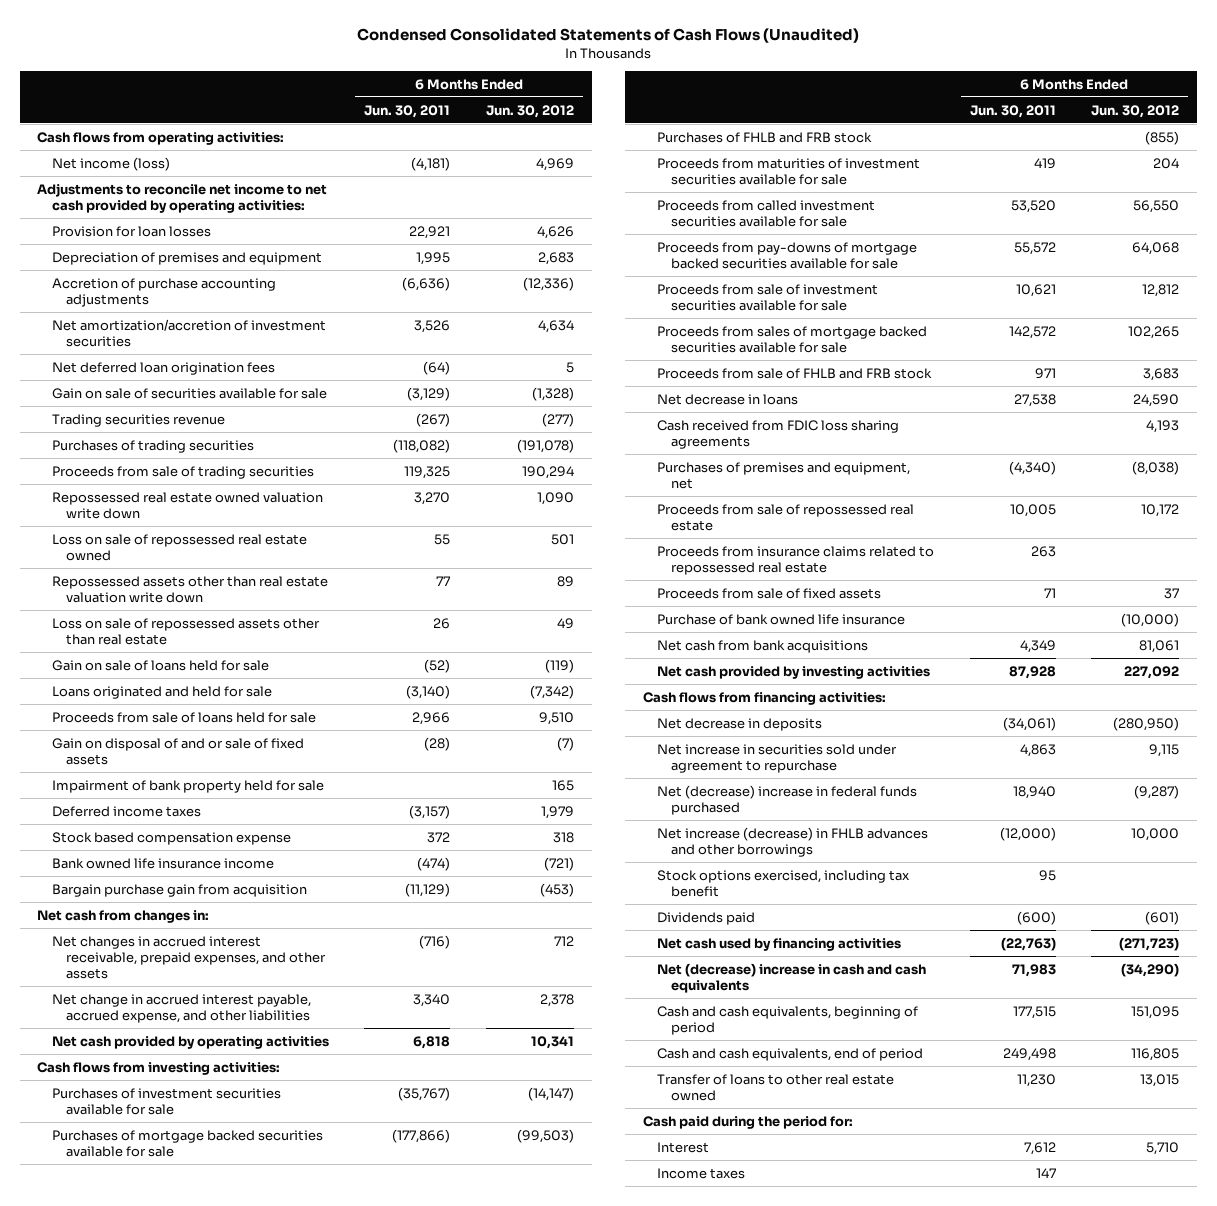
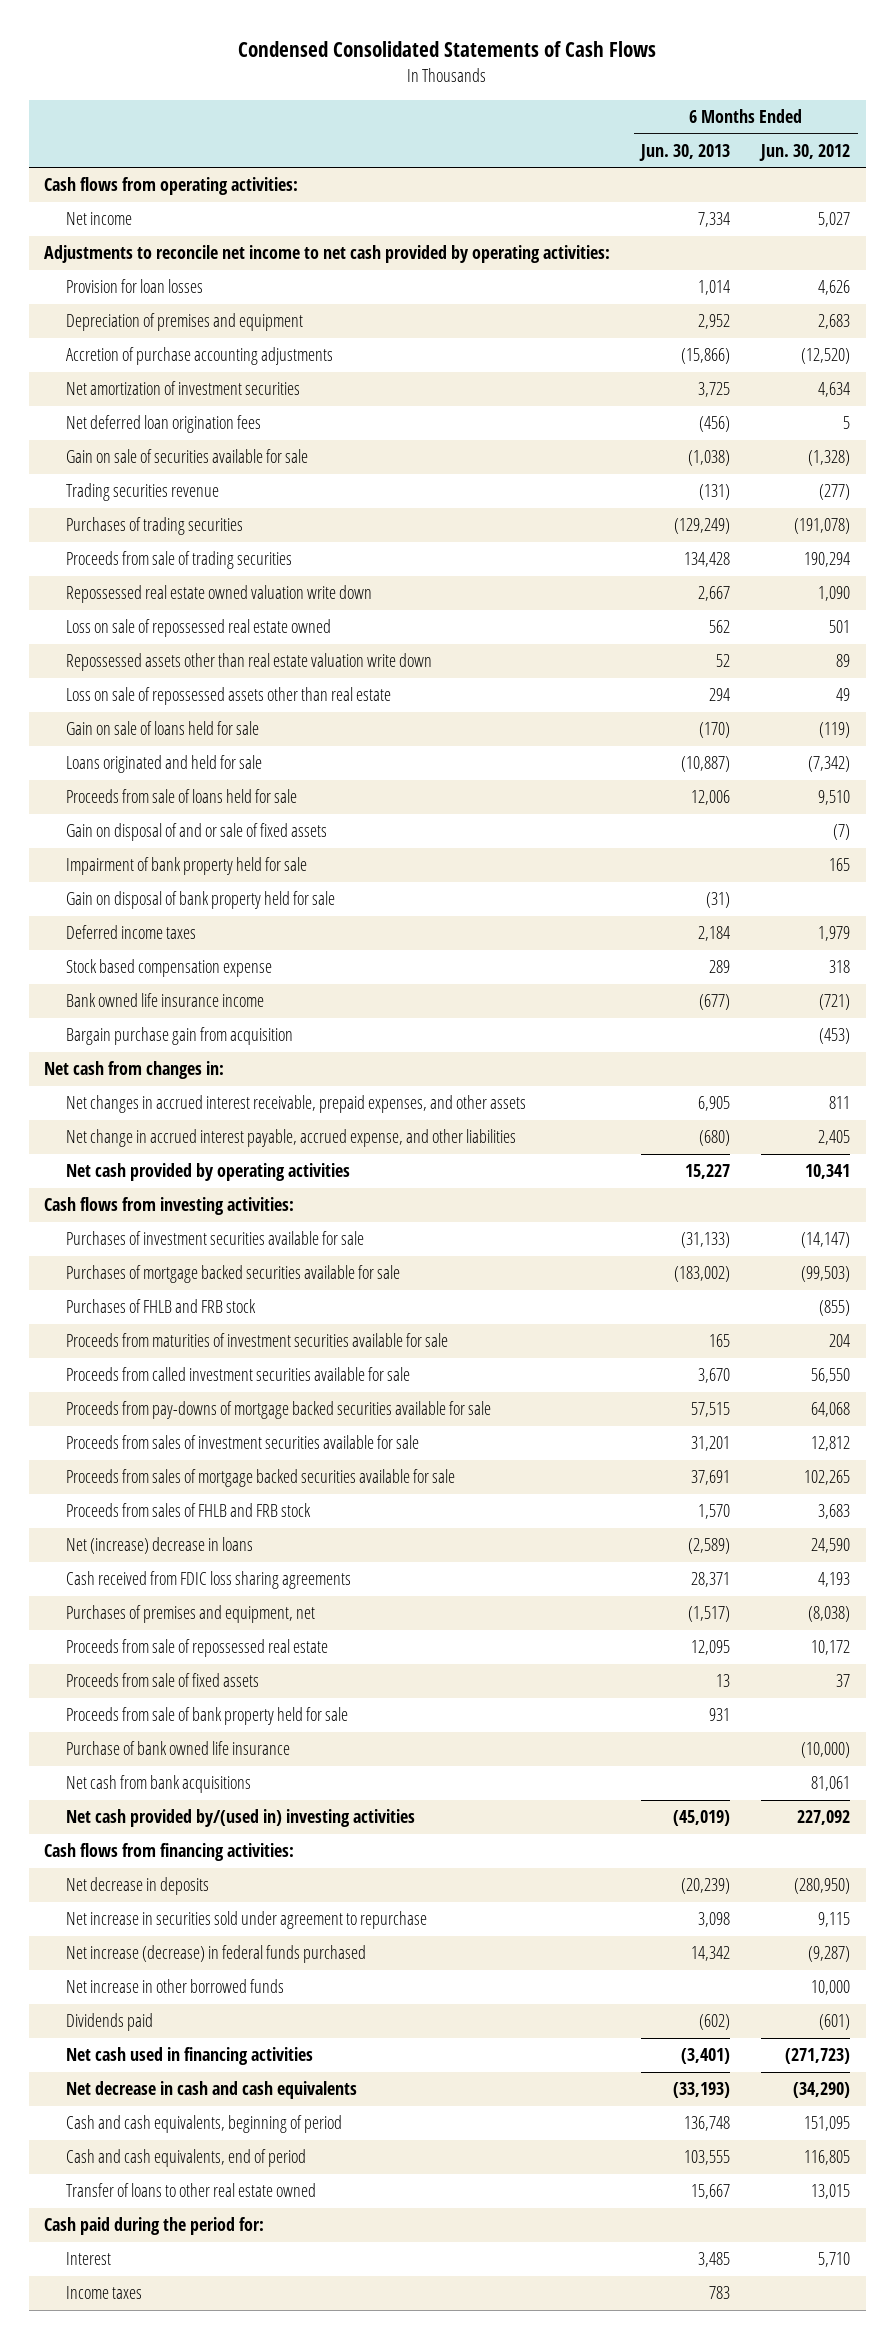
[357,28,860,44] Condensed Consolidated Statements of Cash Flows (Unaudited) -> [238,40,657,57] Condensed Consolidated Statements of Cash Flows
[364,104,451,118] Jun. 30, 2011 -> none
none -> [639,143,731,161] Jun. 30, 2013
[51,156,170,171] Net income (loss) -> [65,212,132,226] Net income
[535,157,574,171] 4,969 -> [818,212,851,228] 5,027
[522,276,574,291] (12,336) -> [801,348,851,365] (12,520)
[51,318,326,347] Net amortization/accretion of investment securities -> [65,381,300,396] Net amortization of investment securities
none -> [65,891,335,910] Gain on disposal of bank property held for sale
[553,935,574,946] 712 -> [829,1096,851,1110] 811
[539,993,574,1007] 2,378 -> [818,1130,851,1146] 2,405
[656,283,878,311] Proceeds from sale of investment securities available for sale -> [65,1435,419,1450] Proceeds from sales of investment securities available for sale
[656,367,932,379] Proceeds from sale of FHLB and FRB stock -> [65,1503,311,1518] Proceeds from sales of FHLB and FRB stock
[656,393,798,405] Net decrease in loans -> [65,1537,253,1555] Net (increase) decrease in loans
[656,545,934,575] Proceeds from insurance claims related to repossessed real estate -> none
none -> [65,1707,348,1726] Proceeds from sale of bank property held for sale
[656,665,930,679] Net cash provided by investing activities -> [65,1809,415,1828] Net cash provided by/(used in) investing activities
[656,869,910,897] Stock options exercised, including tax benefit -> none
[656,784,917,815] Net (decrease) increase in federal funds purchased -> [65,1945,366,1964] Net increase (decrease) in federal funds purchased
[656,826,928,857] Net increase (decrease) in FHLB advances and other borrowings -> [65,1979,284,1994] Net increase in other borrowed funds
[656,937,901,951] Net cash used by financing activities -> [65,2047,313,2066] Net cash used in financing activities
[656,962,926,993] Net (decrease) increase in cash and cash equivalents -> [65,2081,357,2100] Net decrease in cash and cash equivalents

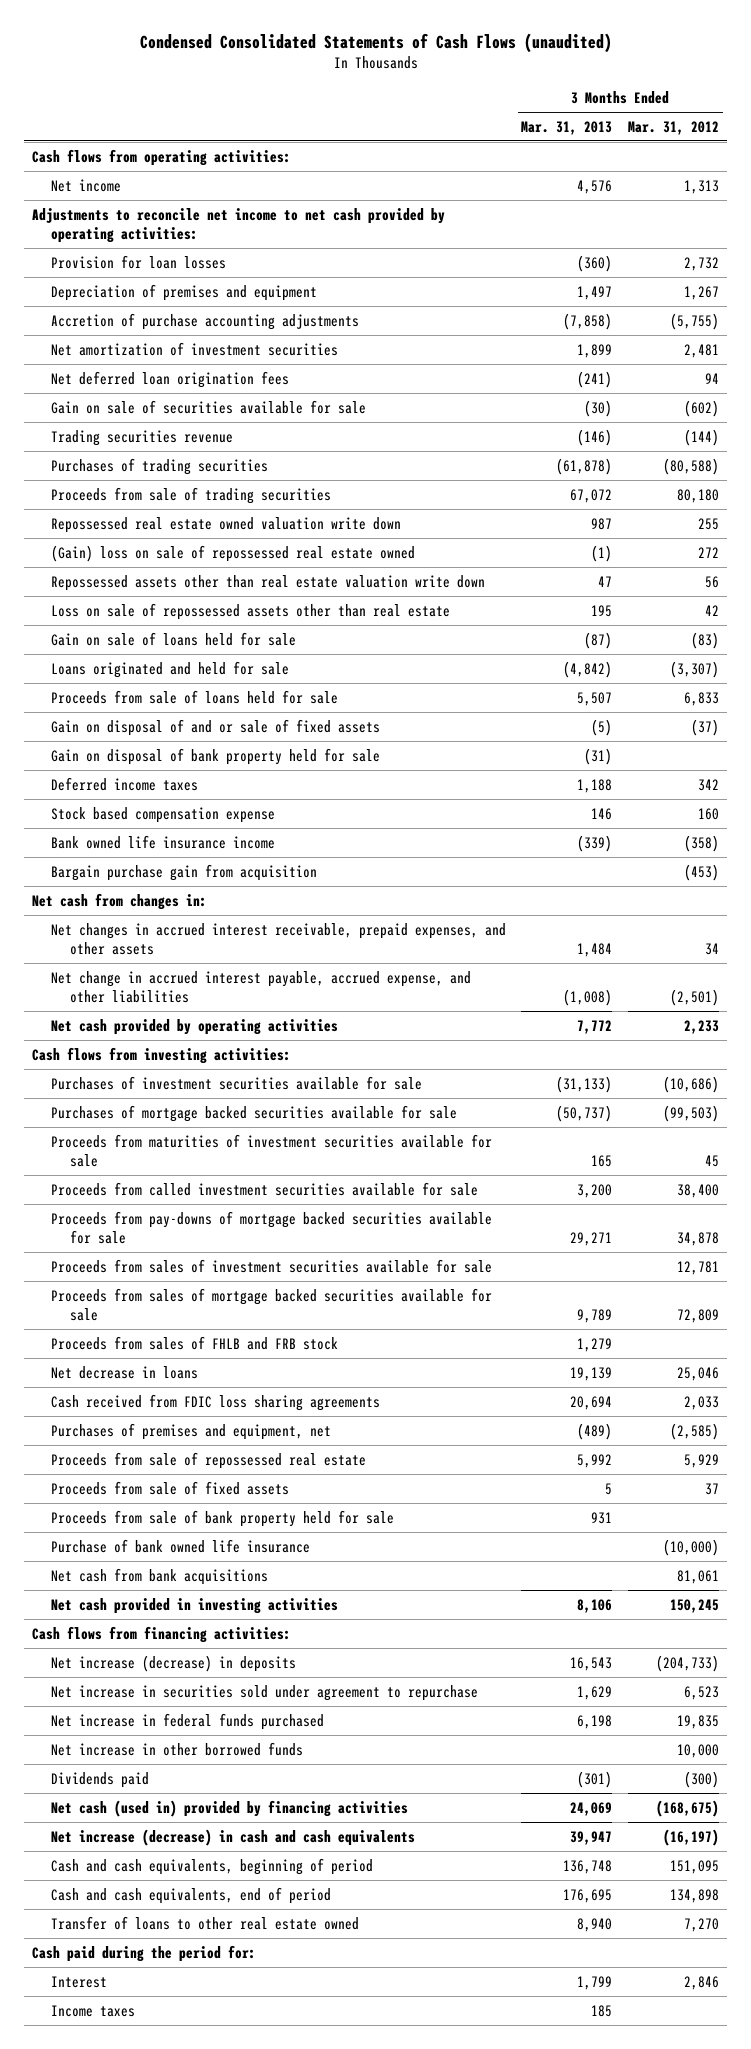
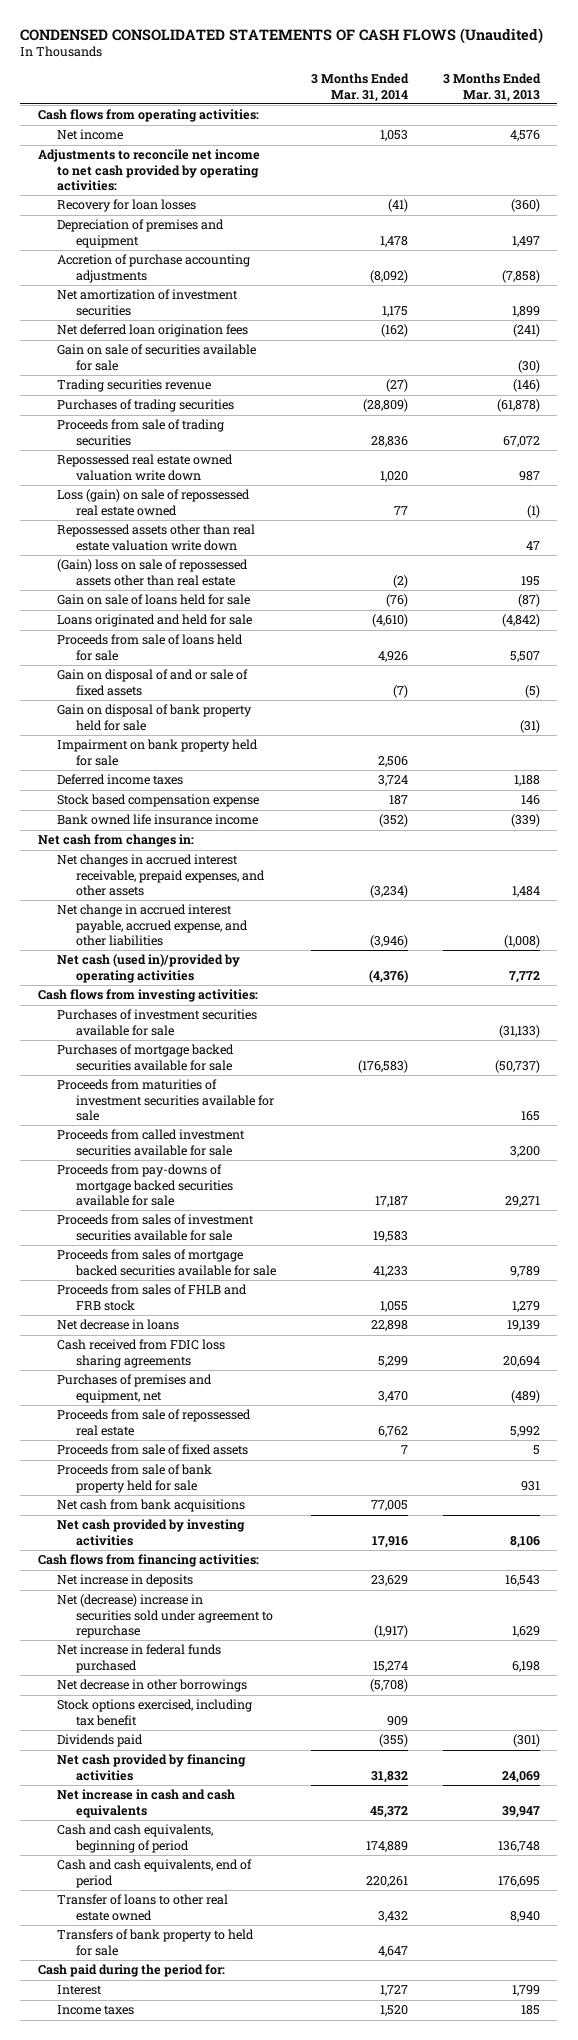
[139,32,612,53] Condensed Consolidated Statements of Cash Flows (unaudited) -> [20,27,544,44] CONDENSED CONSOLIDATED STATEMENTS OF CASH FLOWS (Unaudited)
[628,120,720,135] Mar. 31, 2012 -> none
none -> [310,73,409,102] 3 Months Ended Mar. 31, 2014
[50,254,226,269] Provision for loan losses -> [56,199,196,213] Recovery for loan losses
[50,544,415,562] (Gain) loss on sale of repossessed real estate owned -> [56,489,250,516] Loss (gain) on sale of repossessed real estate owned
[50,602,450,620] Loss on sale of repossessed assets other than real estate -> [56,559,248,586] (Gain) loss on sale of repossessed assets other than real estate
none -> [56,739,258,766] Impairment on bank property held for sale
[50,863,317,881] Bargain purchase gain from acquisition -> none
[50,1018,338,1035] Net cash provided by operating activities -> [56,954,240,983] Net cash (used in)/provided by operating activities
[50,1538,310,1553] Purchase of bank owned life insurance -> none
[50,1597,338,1614] Net cash provided in investing activities -> [56,1519,245,1546] Net cash provided by investing activities
[50,1654,296,1672] Net increase (decrease) in deposits -> [56,1574,193,1588] Net increase in deposits
[50,1684,478,1701] Net increase in securities sold under agreement to repurchase -> [56,1594,273,1639] Net (decrease) increase in securities sold under agreement to repurchase
[50,1741,303,1756] Net increase in other borrowed funds -> [56,1679,247,1693] Net decrease in other borrowings
none -> [56,1699,252,1726] Stock options exercised, including tax benefit
[50,1799,408,1817] Net cash (used in) provided by financing activities -> [56,1754,246,1781] Net cash provided by financing activities
[50,1828,415,1846] Net increase (decrease) in cash and cash equivalents -> [56,1789,235,1818] Net increase in cash and cash equivalents
none -> [56,1929,254,1956] Transfers of bank property to held for sale

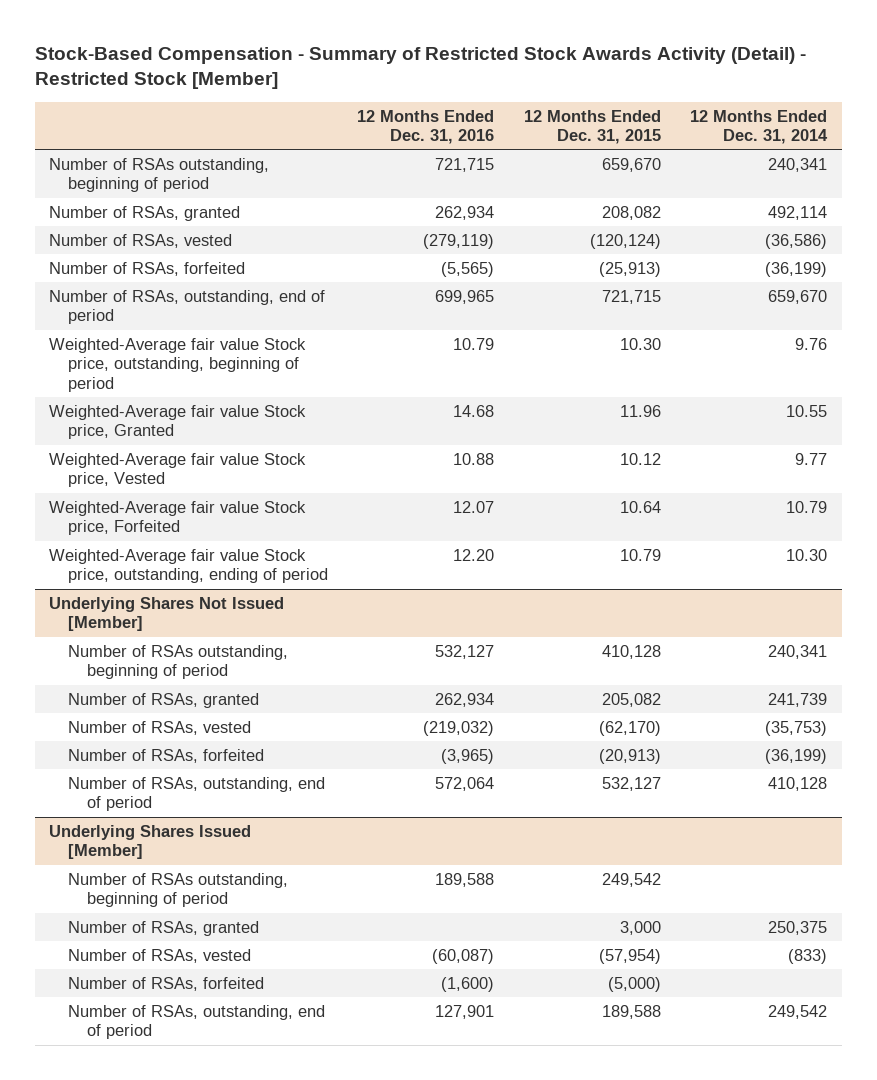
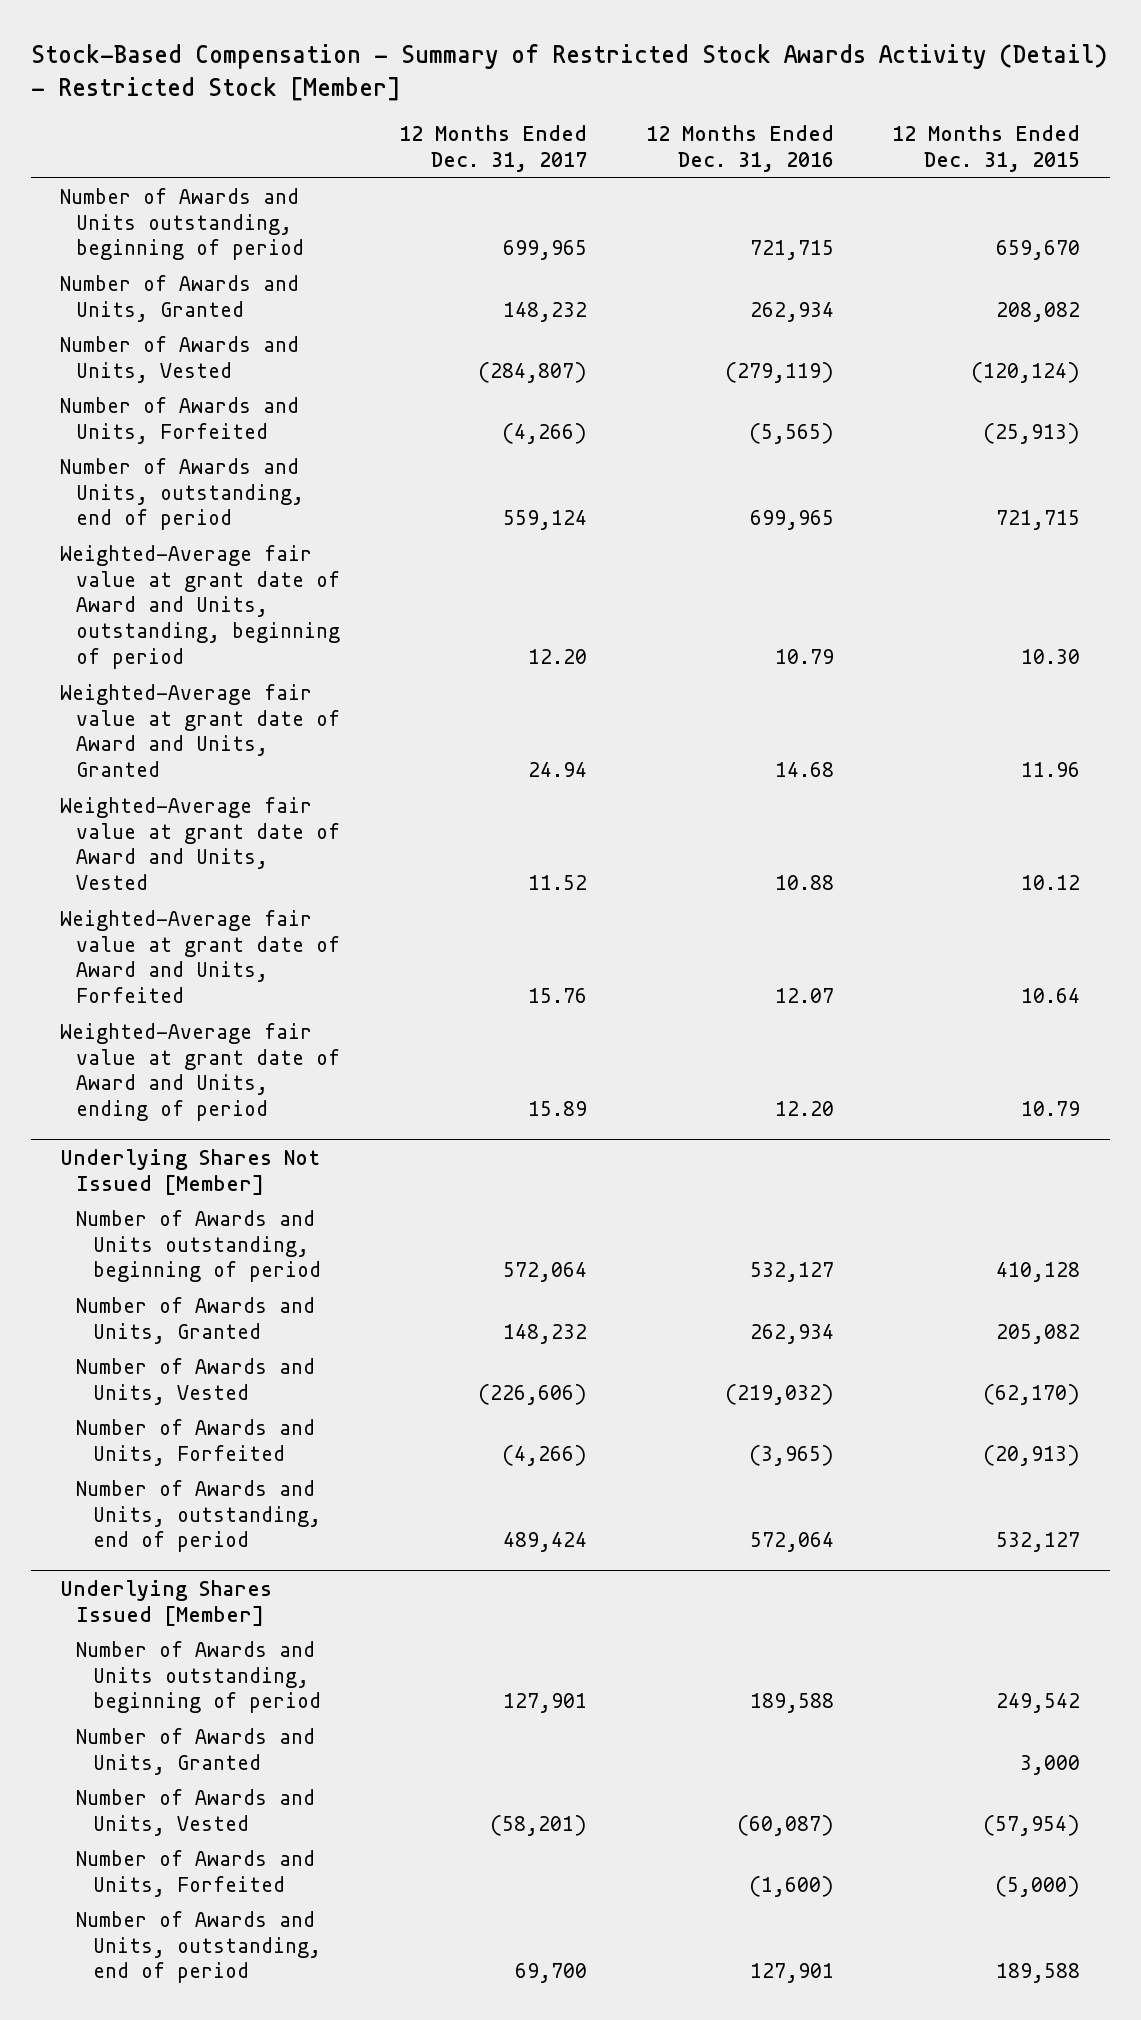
[690,109,829,144] 12 Months Ended Dec. 31, 2014 -> none
none -> [399,125,588,173] 12 Months Ended Dec. 31, 2017
[49,157,270,193] Number of RSAs outstanding, beginning of period -> [60,187,305,261] Number of Awards and Units outstanding, beginning of period
[49,205,241,221] Number of RSAs, granted -> [60,274,300,322] Number of Awards and Units, Granted
[49,233,233,248] Number of RSAs, vested -> [60,335,300,383] Number of Awards and Units, Vested
[49,261,246,276] Number of RSAs, forfeited -> [60,396,300,444] Number of Awards and Units, Forfeited
[49,289,326,325] Number of RSAs, outstanding, end of period -> [60,457,305,531] Number of Awards and Units, outstanding, end of period
[49,337,307,392] Weighted-Average fair value Stock price, outstanding, beginning of period -> [60,544,341,670] Weighted-Average fair value at grant date of Award and Units, outstanding, beginning of period
[49,404,307,440] Weighted-Average fair value Stock price, Granted -> [60,683,341,778] Weighted-Average fair value at grant date of Award and Units, Granted
[49,452,307,488] Weighted-Average fair value Stock price, Vested -> [60,796,341,891] Weighted-Average fair value at grant date of Award and Units, Vested
[49,500,307,536] Weighted-Average fair value Stock price, Forfeited -> [60,909,341,1004] Weighted-Average fair value at grant date of Award and Units, Forfeited
[49,548,328,584] Weighted-Average fair value Stock price, outstanding, ending of period -> [60,1022,341,1122] Weighted-Average fair value at grant date of Award and Units, ending of period
[67,644,288,680] Number of RSAs outstanding, beginning of period -> [76,1209,321,1283] Number of Awards and Units outstanding, beginning of period
[67,692,259,708] Number of RSAs, granted -> [76,1296,316,1344] Number of Awards and Units, Granted
[67,720,251,735] Number of RSAs, vested -> [76,1357,316,1405] Number of Awards and Units, Vested
[67,748,264,763] Number of RSAs, forfeited -> [76,1418,316,1466] Number of Awards and Units, Forfeited
[67,776,325,812] Number of RSAs, outstanding, end of period -> [76,1479,321,1553] Number of Awards and Units, outstanding, end of period
[67,872,288,908] Number of RSAs outstanding, beginning of period -> [76,1640,321,1714] Number of Awards and Units outstanding, beginning of period
[67,920,259,936] Number of RSAs, granted -> [76,1727,316,1775] Number of Awards and Units, Granted
[67,948,251,963] Number of RSAs, vested -> [76,1788,316,1836] Number of Awards and Units, Vested
[67,976,264,991] Number of RSAs, forfeited -> [76,1849,316,1897] Number of Awards and Units, Forfeited
[67,1004,325,1040] Number of RSAs, outstanding, end of period -> [76,1910,321,1984] Number of Awards and Units, outstanding, end of period

